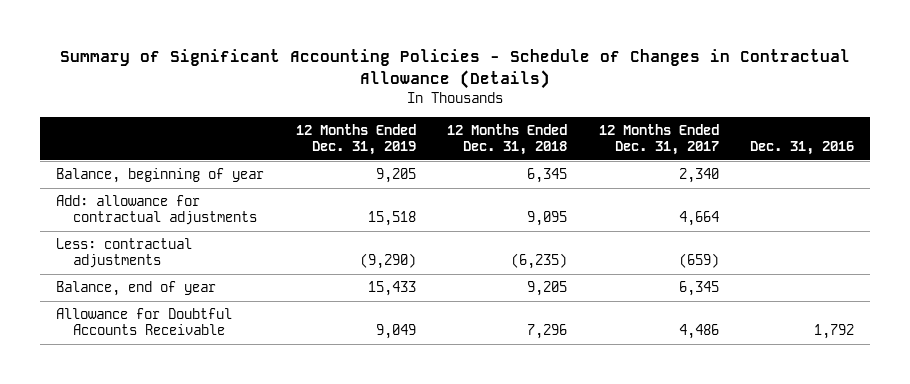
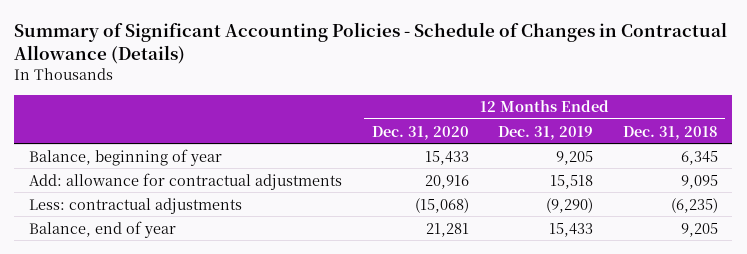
[598,123,719,156] 12 Months Ended Dec. 31, 2017 -> none
[750,141,855,156] Dec. 31, 2016 -> none
none -> [371,125,469,140] Dec. 31, 2020
[56,308,233,336] Allowance for Doubtful Accounts Receivable -> none

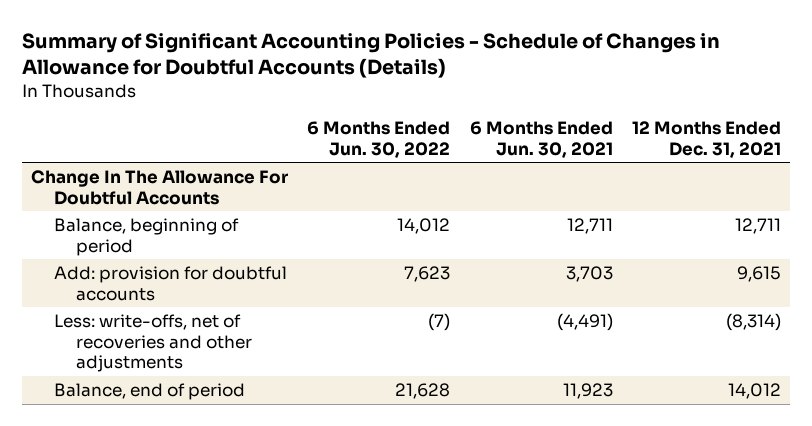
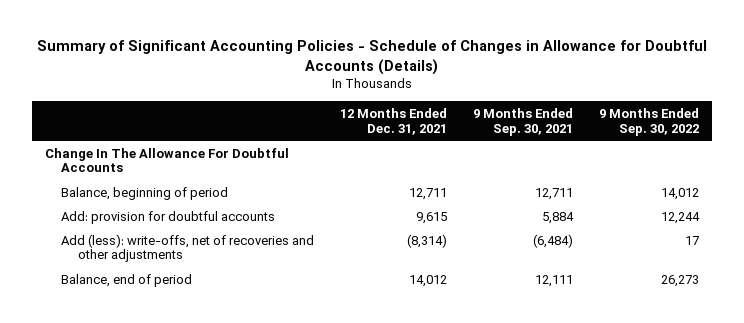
[307,121,451,158] 6 Months Ended Jun. 30, 2022 -> none
[469,121,613,158] 6 Months Ended Jun. 30, 2021 -> none
none -> [473,107,574,136] 9 Months Ended Sep. 30, 2021
none -> [599,107,700,136] 9 Months Ended Sep. 30, 2022
[53,314,253,373] Less: write-offs, net of recoveries and other adjustments -> [61,233,315,263] Add (less): write-offs, net of recoveries and other adjustments

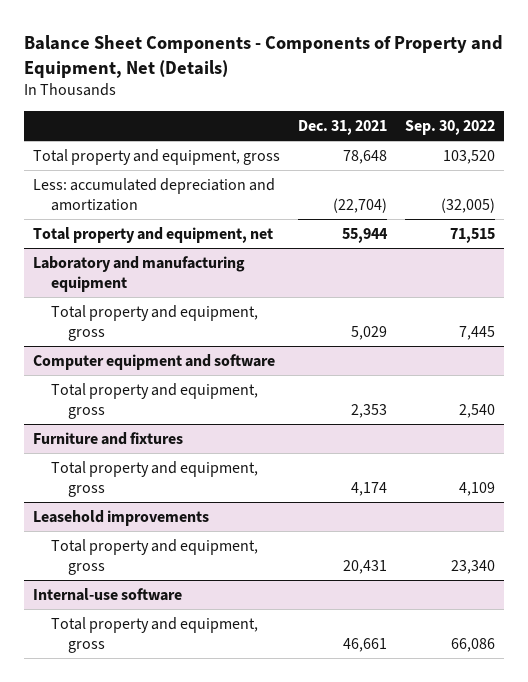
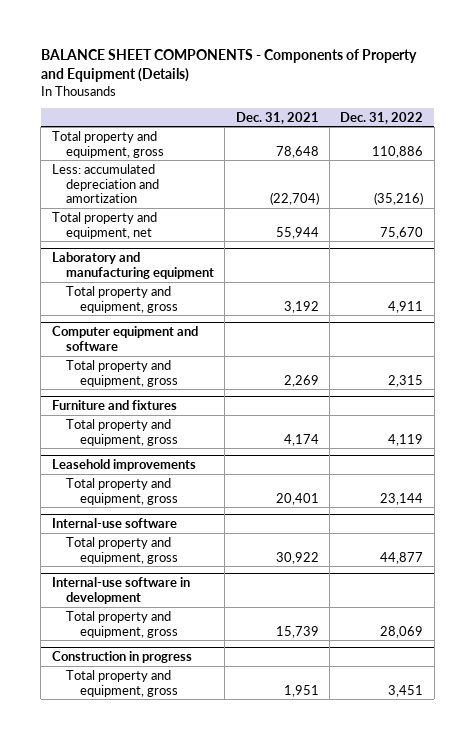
[24,35,504,78] Balance Sheet Components - Components of Property and Equipment, Net (Details) -> [40,48,417,83] BALANCE SHEET COMPONENTS - Components of Property and Equipment (Details)
[405,119,496,135] Sep. 30, 2022 -> none
none -> [340,111,424,124] Dec. 31, 2022
[351,326,388,341] 5,029 -> [283,300,319,313] 3,192
[351,404,388,419] 2,353 -> [283,374,319,387] 2,269
[343,560,388,575] 20,431 -> [275,492,319,505] 20,401
[343,638,388,653] 46,661 -> [275,551,319,564] 30,922
none -> [51,577,190,604] Internal-use software in development
none -> [65,610,178,638] Total property and equipment, gross
none -> [51,651,192,664] Construction in progress
none -> [65,669,178,697] Total property and equipment, gross

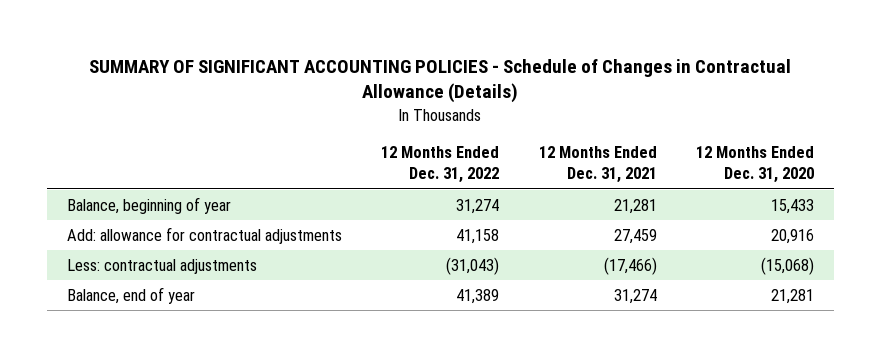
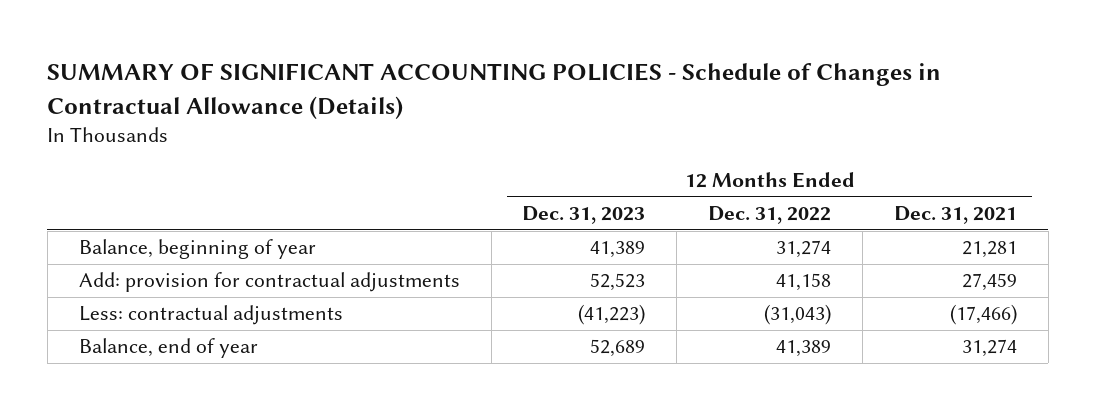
[696,146,815,184] 12 Months Ended Dec. 31, 2020 -> none
none -> [522,206,646,225] Dec. 31, 2023
[66,227,342,245] Add: allowance for contractual adjustments -> [78,272,460,293] Add: provision for contractual adjustments

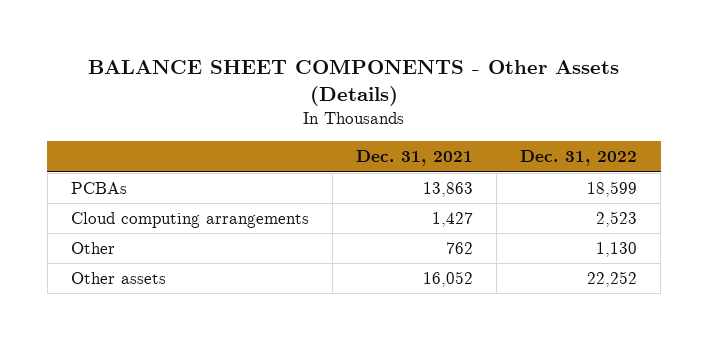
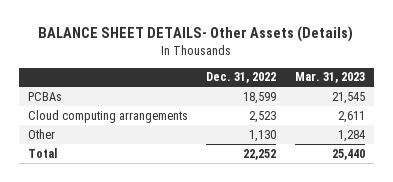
[88,59,620,106] BALANCE SHEET COMPONENTS - Other Assets (Details) -> [38,26,354,43] BALANCE SHEET DETAILS- Other Assets (Details)
[356,150,474,167] Dec. 31, 2021 -> none
none -> [294,72,365,84] Mar. 31, 2023
[70,272,166,285] Other assets -> [28,147,58,158] Total

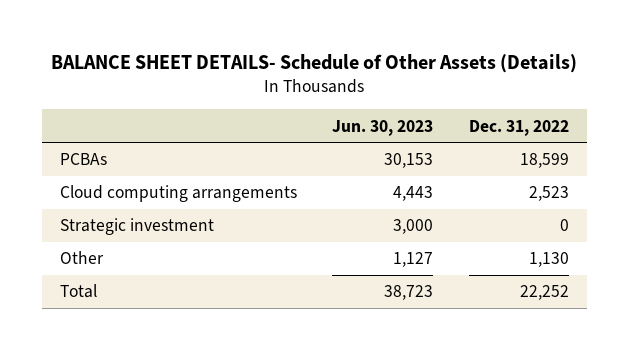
[38,26,354,43] BALANCE SHEET DETAILS- Other Assets (Details) -> [51,53,578,73] BALANCE SHEET DETAILS- Schedule of Other Assets (Details)
[294,72,365,84] Mar. 31, 2023 -> none
none -> [332,119,434,136] Jun. 30, 2023
none -> [59,218,214,236] Strategic investment

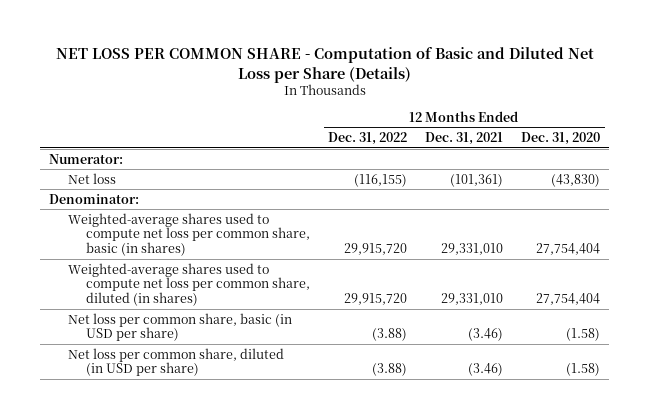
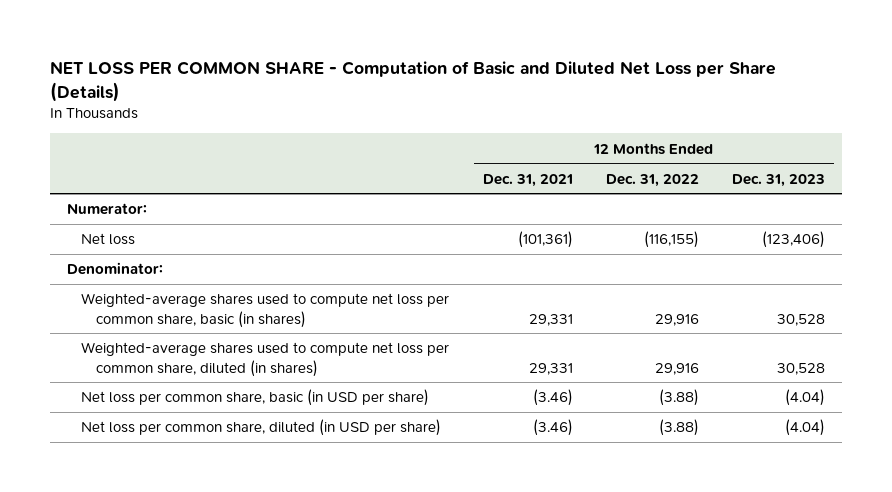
[521,132,601,146] Dec. 31, 2020 -> none
none -> [732,173,826,187] Dec. 31, 2023
[344,243,408,256] 29,915,720 -> [655,313,700,326] 29,916
[441,243,504,256] 29,331,010 -> [528,313,573,326] 29,331
[344,293,408,306] 29,915,720 -> [655,362,700,375] 29,916
[441,293,504,306] 29,331,010 -> [528,362,573,375] 29,331

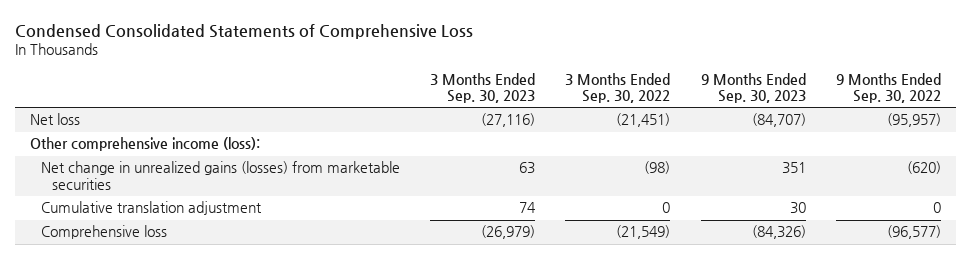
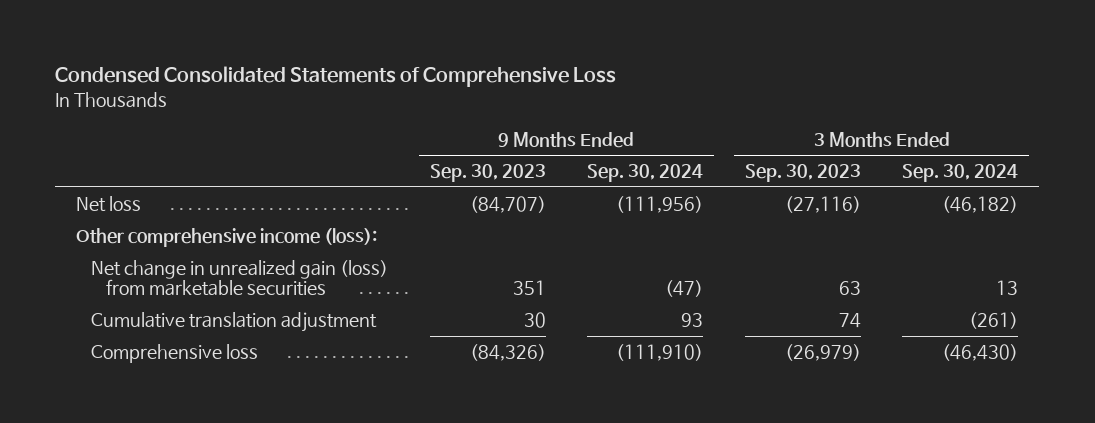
[565,72,671,103] 3 Months Ended Sep. 30, 2022 -> none
[835,72,941,103] 9 Months Ended Sep. 30, 2022 -> none
none -> [587,164,704,183] Sep. 30, 2024
none -> [902,164,1019,183] Sep. 30, 2024
[41,161,401,190] Net change in unrealized gains (losses) from marketable securities -> [91,260,389,297] Net change in unrealized gain (loss) from marketable securities

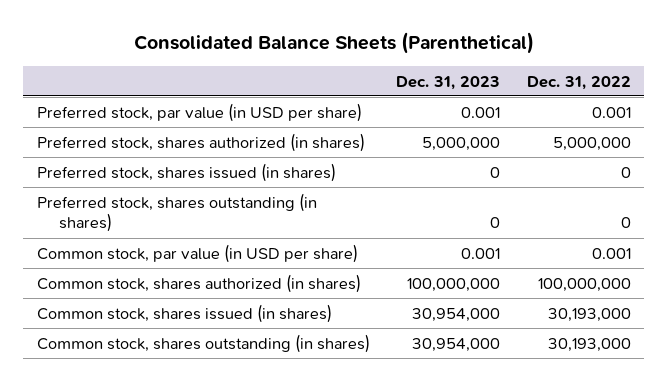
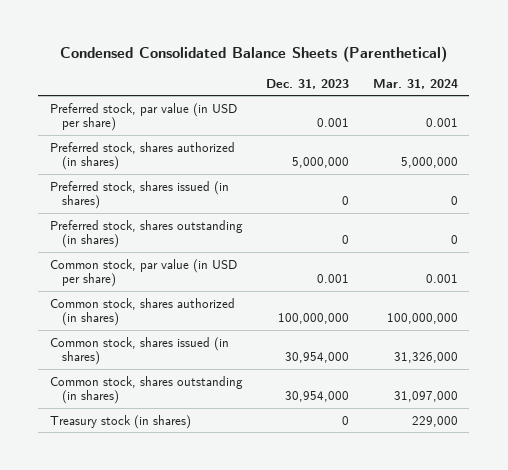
[133,32,534,55] Consolidated Balance Sheets (Parenthetical) -> [59,46,447,63] Condensed Consolidated Balance Sheets (Parenthetical)
[526,75,631,90] Dec. 31, 2022 -> none
none -> [372,78,458,89] Mar. 31, 2024
none -> [50,414,192,429] Treasury stock (in shares)

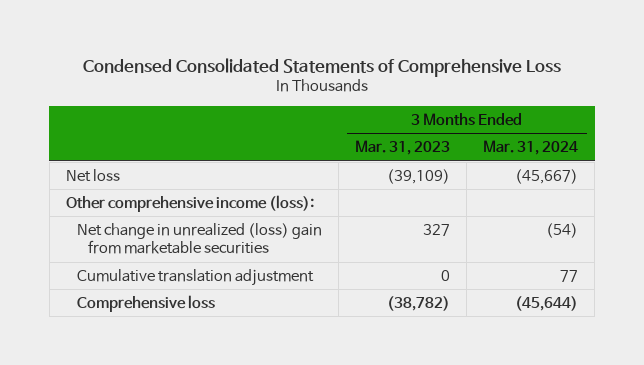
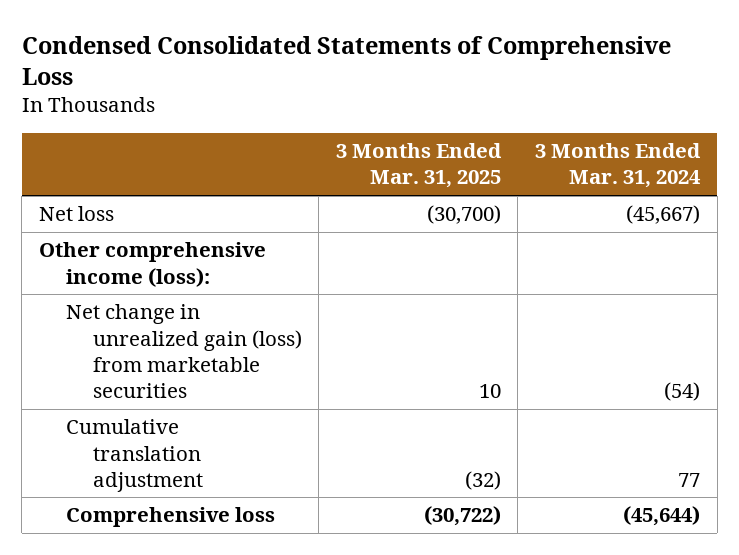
[355,140,451,156] Mar. 31, 2023 -> none
none -> [335,143,502,189] 3 Months Ended Mar. 31, 2025
[76,222,322,255] Net change in unrealized (loss) gain from marketable securities -> [65,304,302,398] Net change in unrealized gain (loss) from marketable securities

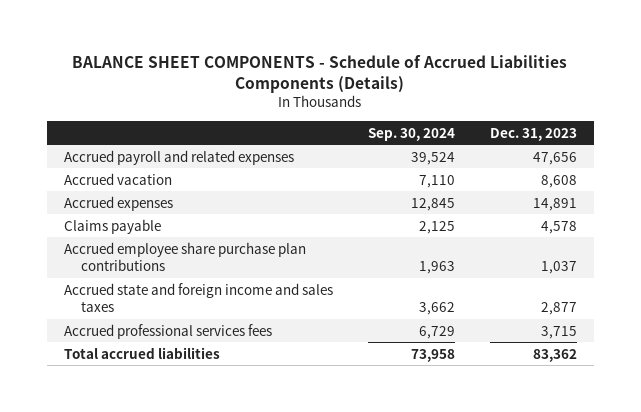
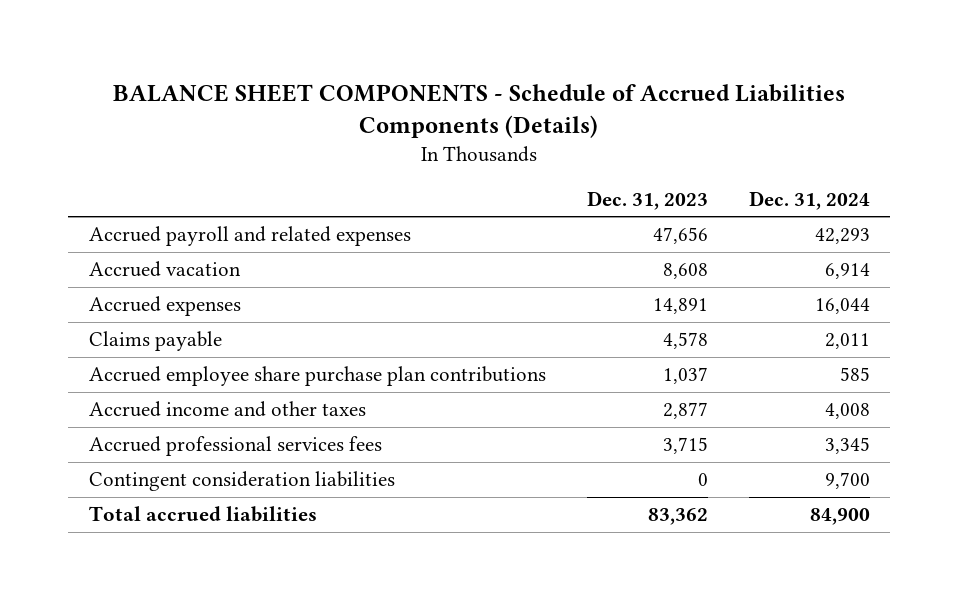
[367,127,455,141] Sep. 30, 2024 -> none
none -> [748,190,870,210] Dec. 31, 2024
[63,282,333,313] Accrued state and foreign income and sales taxes -> [88,401,366,418] Accrued income and other taxes
none -> [88,471,395,492] Contingent consideration liabilities

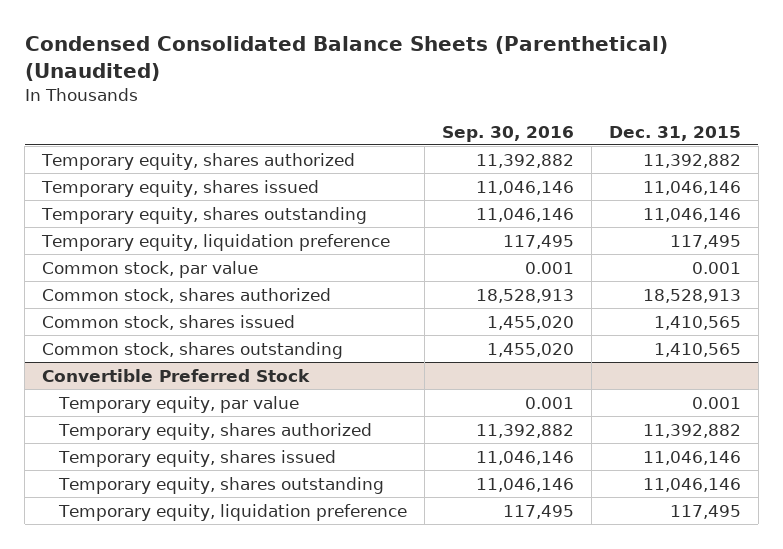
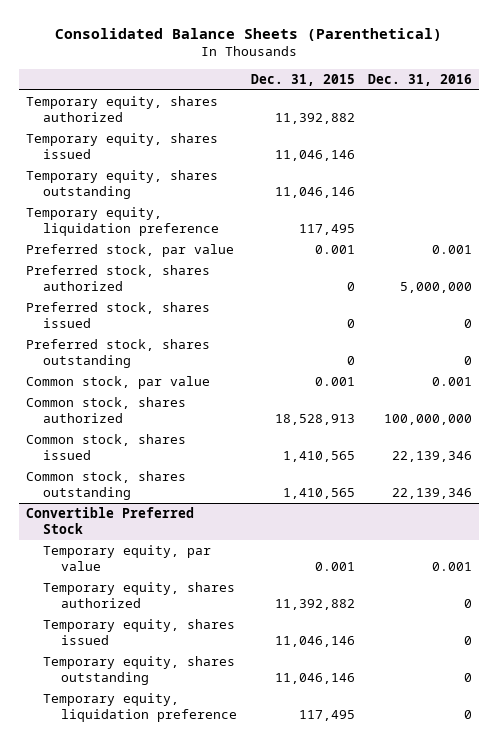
[24,36,668,81] Condensed Consolidated Balance Sheets (Parenthetical) (Unaudited) -> [55,27,443,41] Consolidated Balance Sheets (Parenthetical)
[442,125,575,142] Sep. 30, 2016 -> none
none -> [368,73,473,86] Dec. 31, 2016
none -> [25,244,234,258] Preferred stock, par value
none -> [25,265,210,291] Preferred stock, shares authorized
none -> [25,302,210,328] Preferred stock, shares issued
none -> [25,339,210,368] Preferred stock, shares outstanding

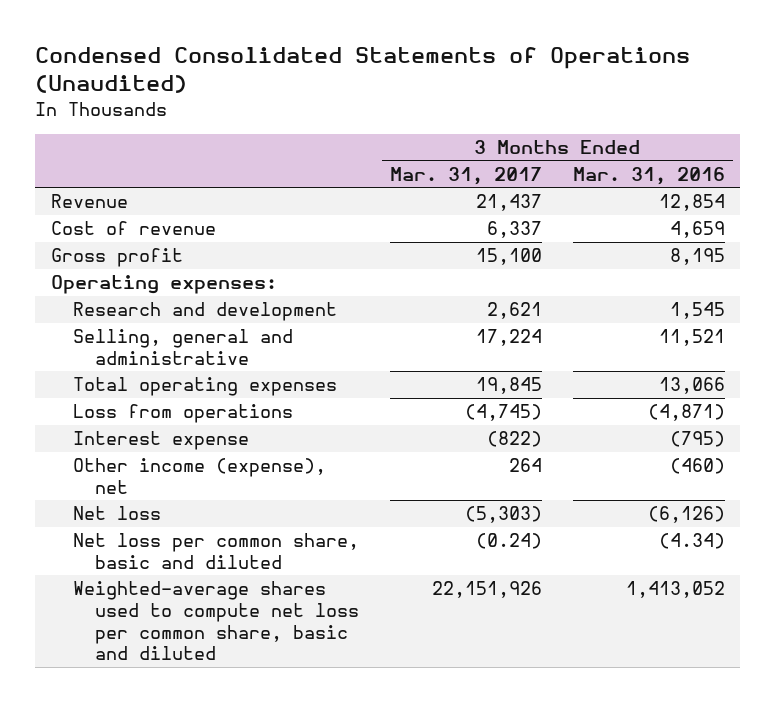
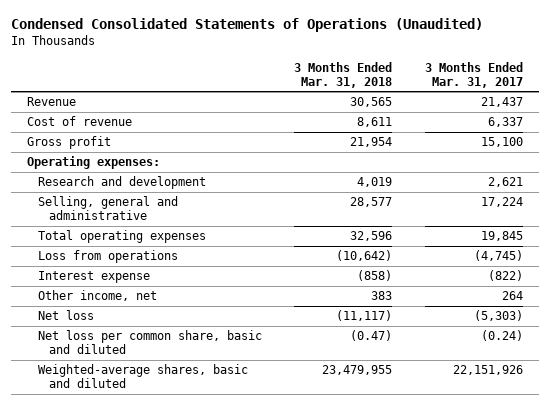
[572,166,725,185] Mar. 31, 2016 -> none
none -> [294,61,393,88] 3 Months Ended Mar. 31, 2018
[72,458,326,494] Other income (expense), net -> [37,290,157,302] Other income, net
[72,581,359,661] Weighted-average shares used to compute net loss per common share, basic and diluted -> [37,364,248,389] Weighted-average shares, basic and diluted

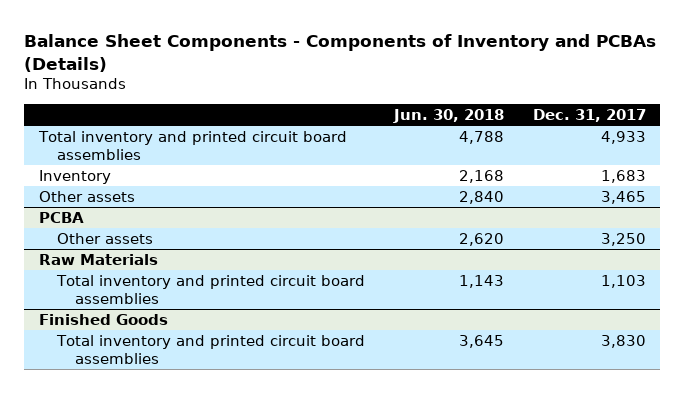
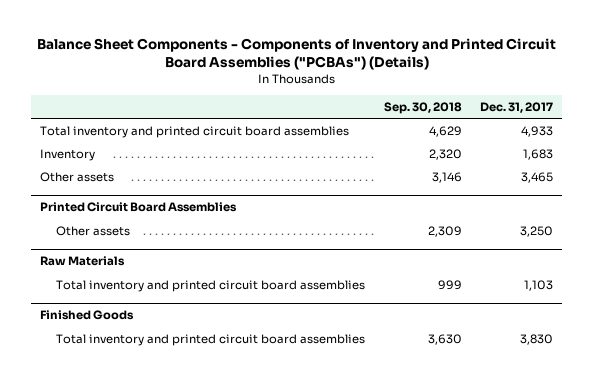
[24,34,657,72] Balance Sheet Components - Components of Inventory and PCBAs (Details) -> [36,38,556,71] Balance Sheet Components - Components of Inventory and Printed Circuit Board Assemblies ("PCBAs") (Details)
[392,108,504,123] Jun. 30, 2018 -> none
none -> [383,101,462,114] Sep. 30, 2018
[38,212,84,224] PCBA -> [40,202,238,213] Printed Circuit Board Assemblies

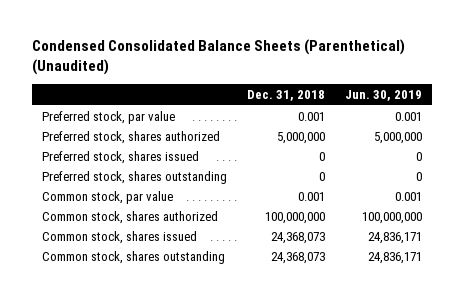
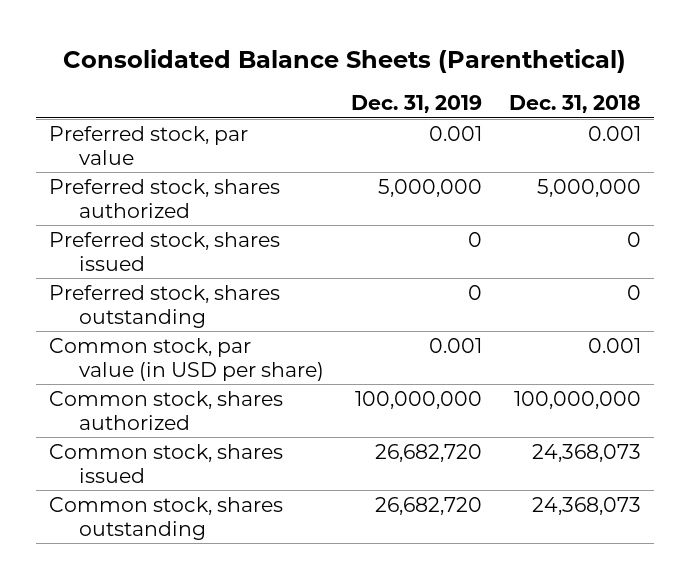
[31,39,405,76] Condensed Consolidated Balance Sheets (Parenthetical) (Unaudited) -> [62,48,626,73] Consolidated Balance Sheets (Parenthetical)
[345,89,423,101] Jun. 30, 2019 -> none
none -> [351,95,483,114] Dec. 31, 2019
[41,190,173,204] Common stock, par value -> [49,337,325,381] Common stock, par value (in USD per share)

